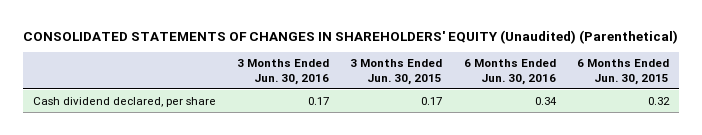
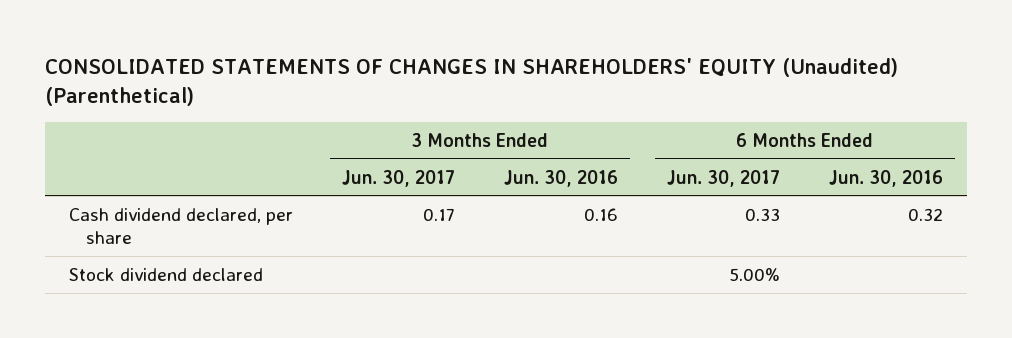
[350,59,443,86] 3 Months Ended Jun. 30, 2015 -> none
[576,59,669,86] 6 Months Ended Jun. 30, 2015 -> none
none -> [342,169,456,187] Jun. 30, 2017
none -> [666,169,780,187] Jun. 30, 2017
[308,96,330,105] 0.17 -> [583,207,618,221] 0.16
[534,96,557,105] 0.34 -> [907,207,943,221] 0.32
none -> [69,267,264,281] Stock dividend declared

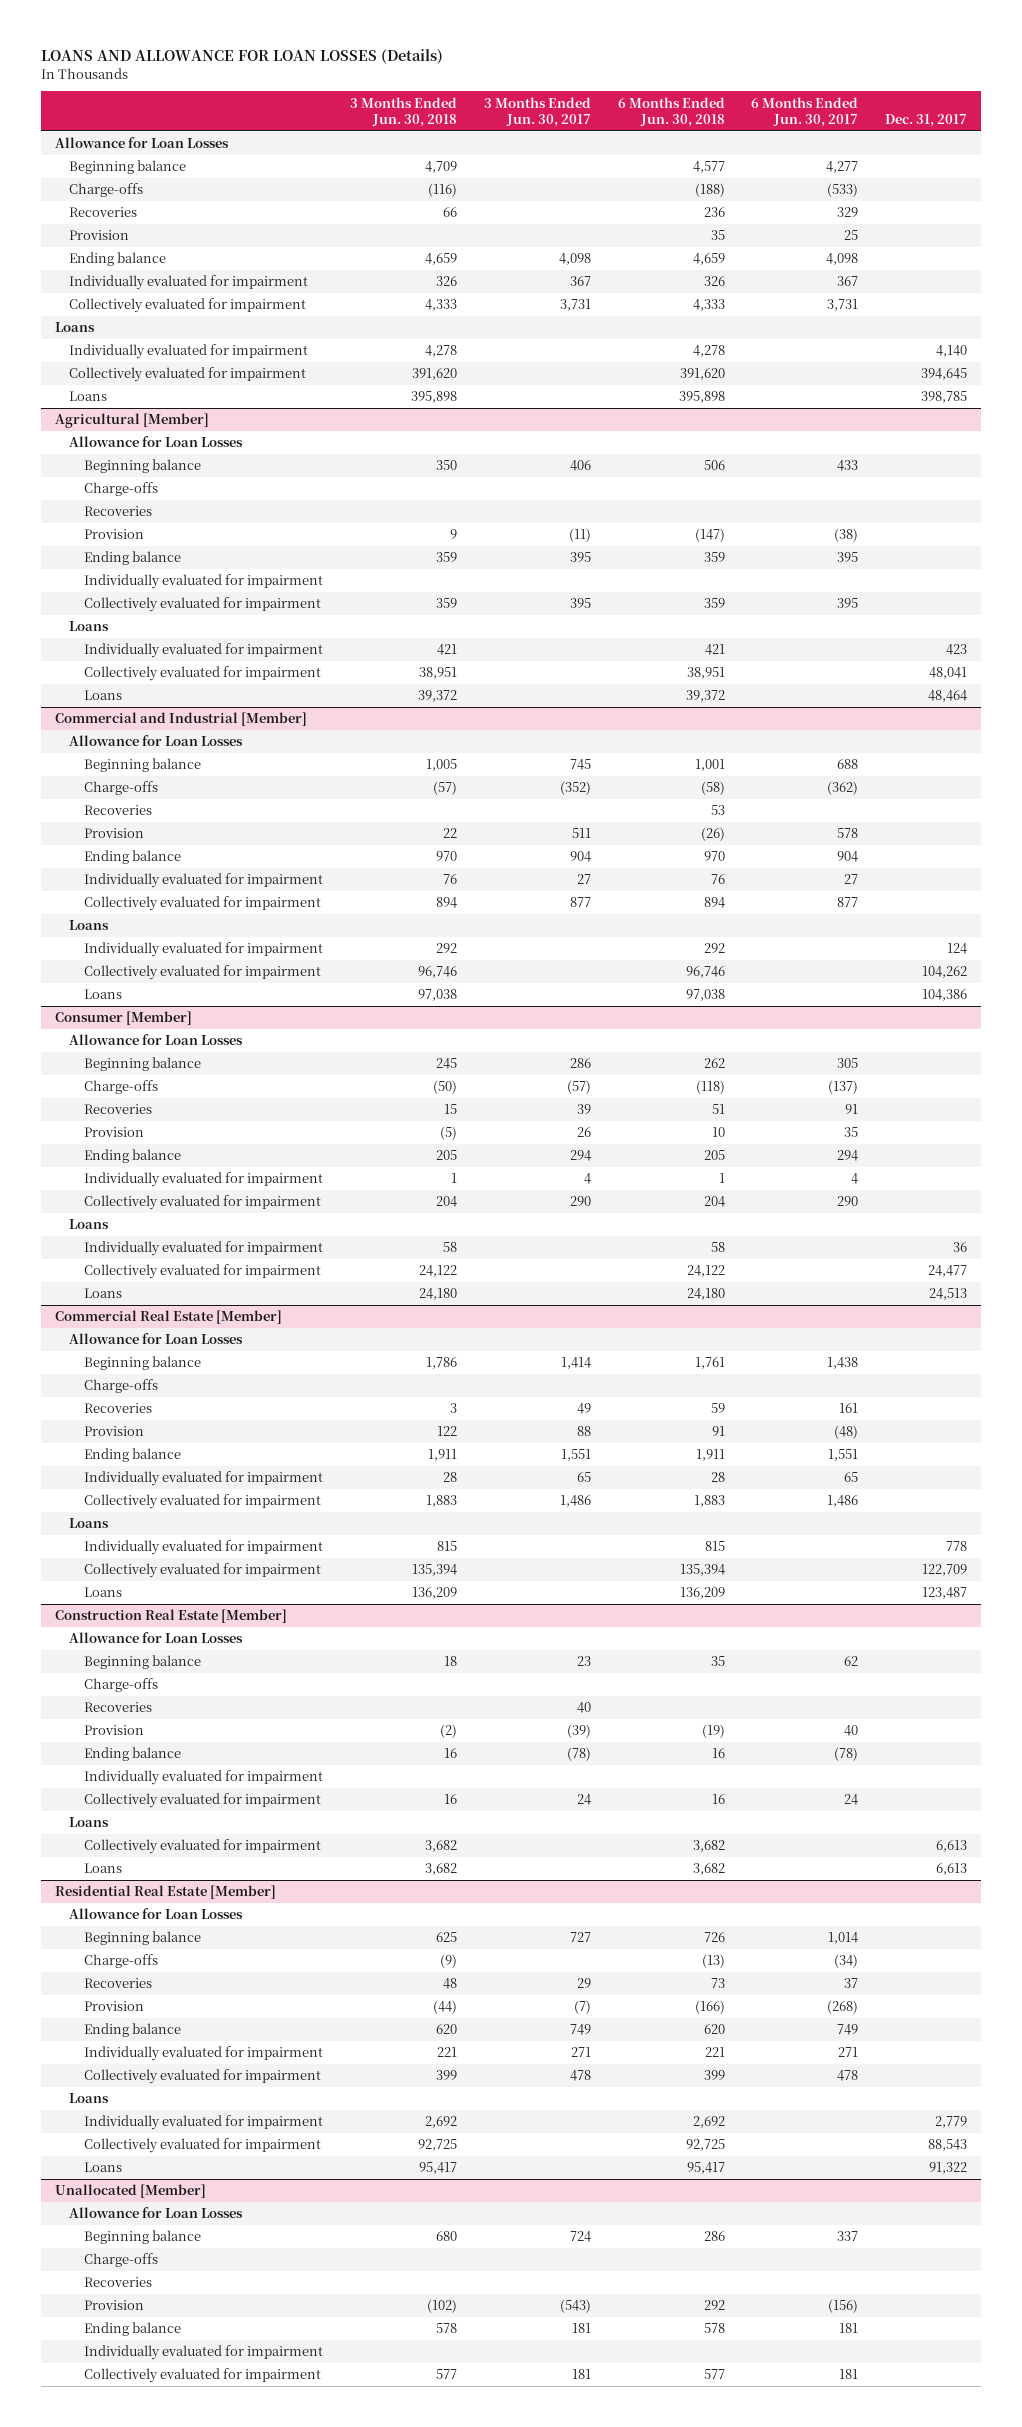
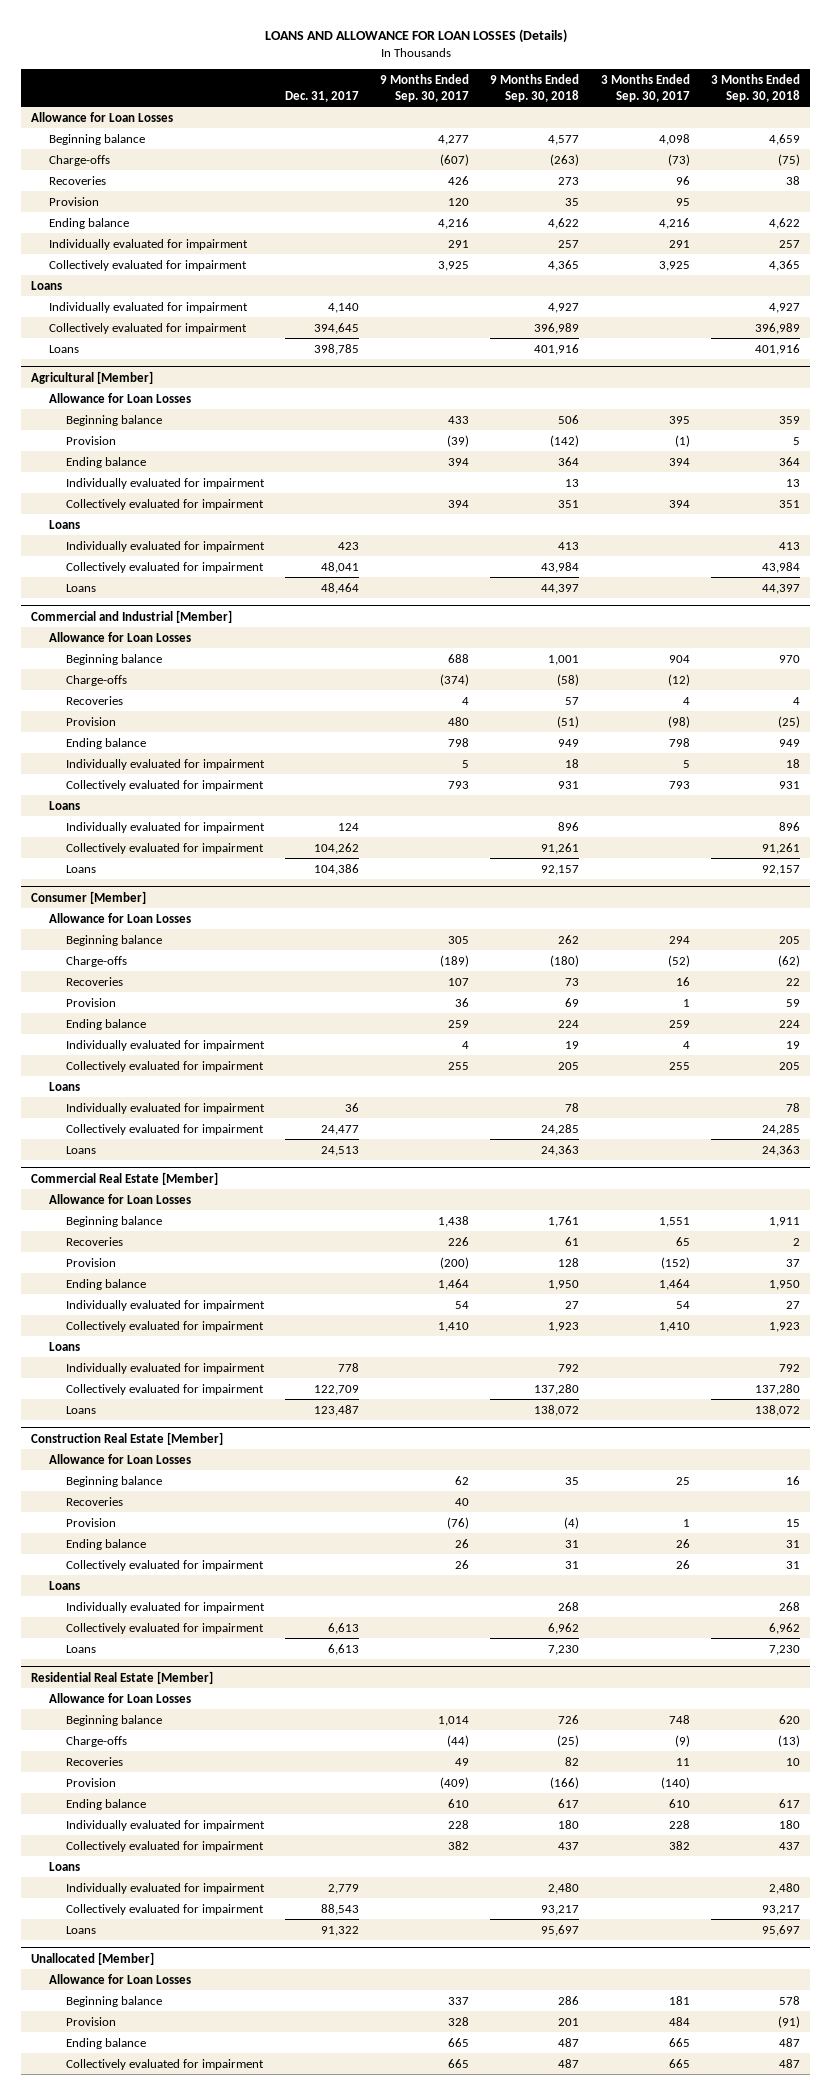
[349,96,457,127] 3 Months Ended Jun. 30, 2018 -> none
[483,96,591,127] 3 Months Ended Jun. 30, 2017 -> none
[617,96,725,127] 6 Months Ended Jun. 30, 2018 -> none
[751,96,859,127] 6 Months Ended Jun. 30, 2017 -> none
none -> [380,73,470,102] 9 Months Ended Sep. 30, 2017
none -> [490,73,580,102] 9 Months Ended Sep. 30, 2018
none -> [600,73,690,102] 3 Months Ended Sep. 30, 2017
none -> [710,73,800,102] 3 Months Ended Sep. 30, 2018
[84,482,159,497] Charge-offs -> none
[84,506,153,517] Recoveries -> none
[84,1379,159,1394] Charge-offs -> none
[84,1678,159,1693] Charge-offs -> none
[84,1770,324,1786] Individually evaluated for impairment -> [65,1601,265,1613] Individually evaluated for impairment
[84,2253,159,2268] Charge-offs -> none
[84,2277,153,2288] Recoveries -> none
[84,2345,324,2361] Individually evaluated for impairment -> none

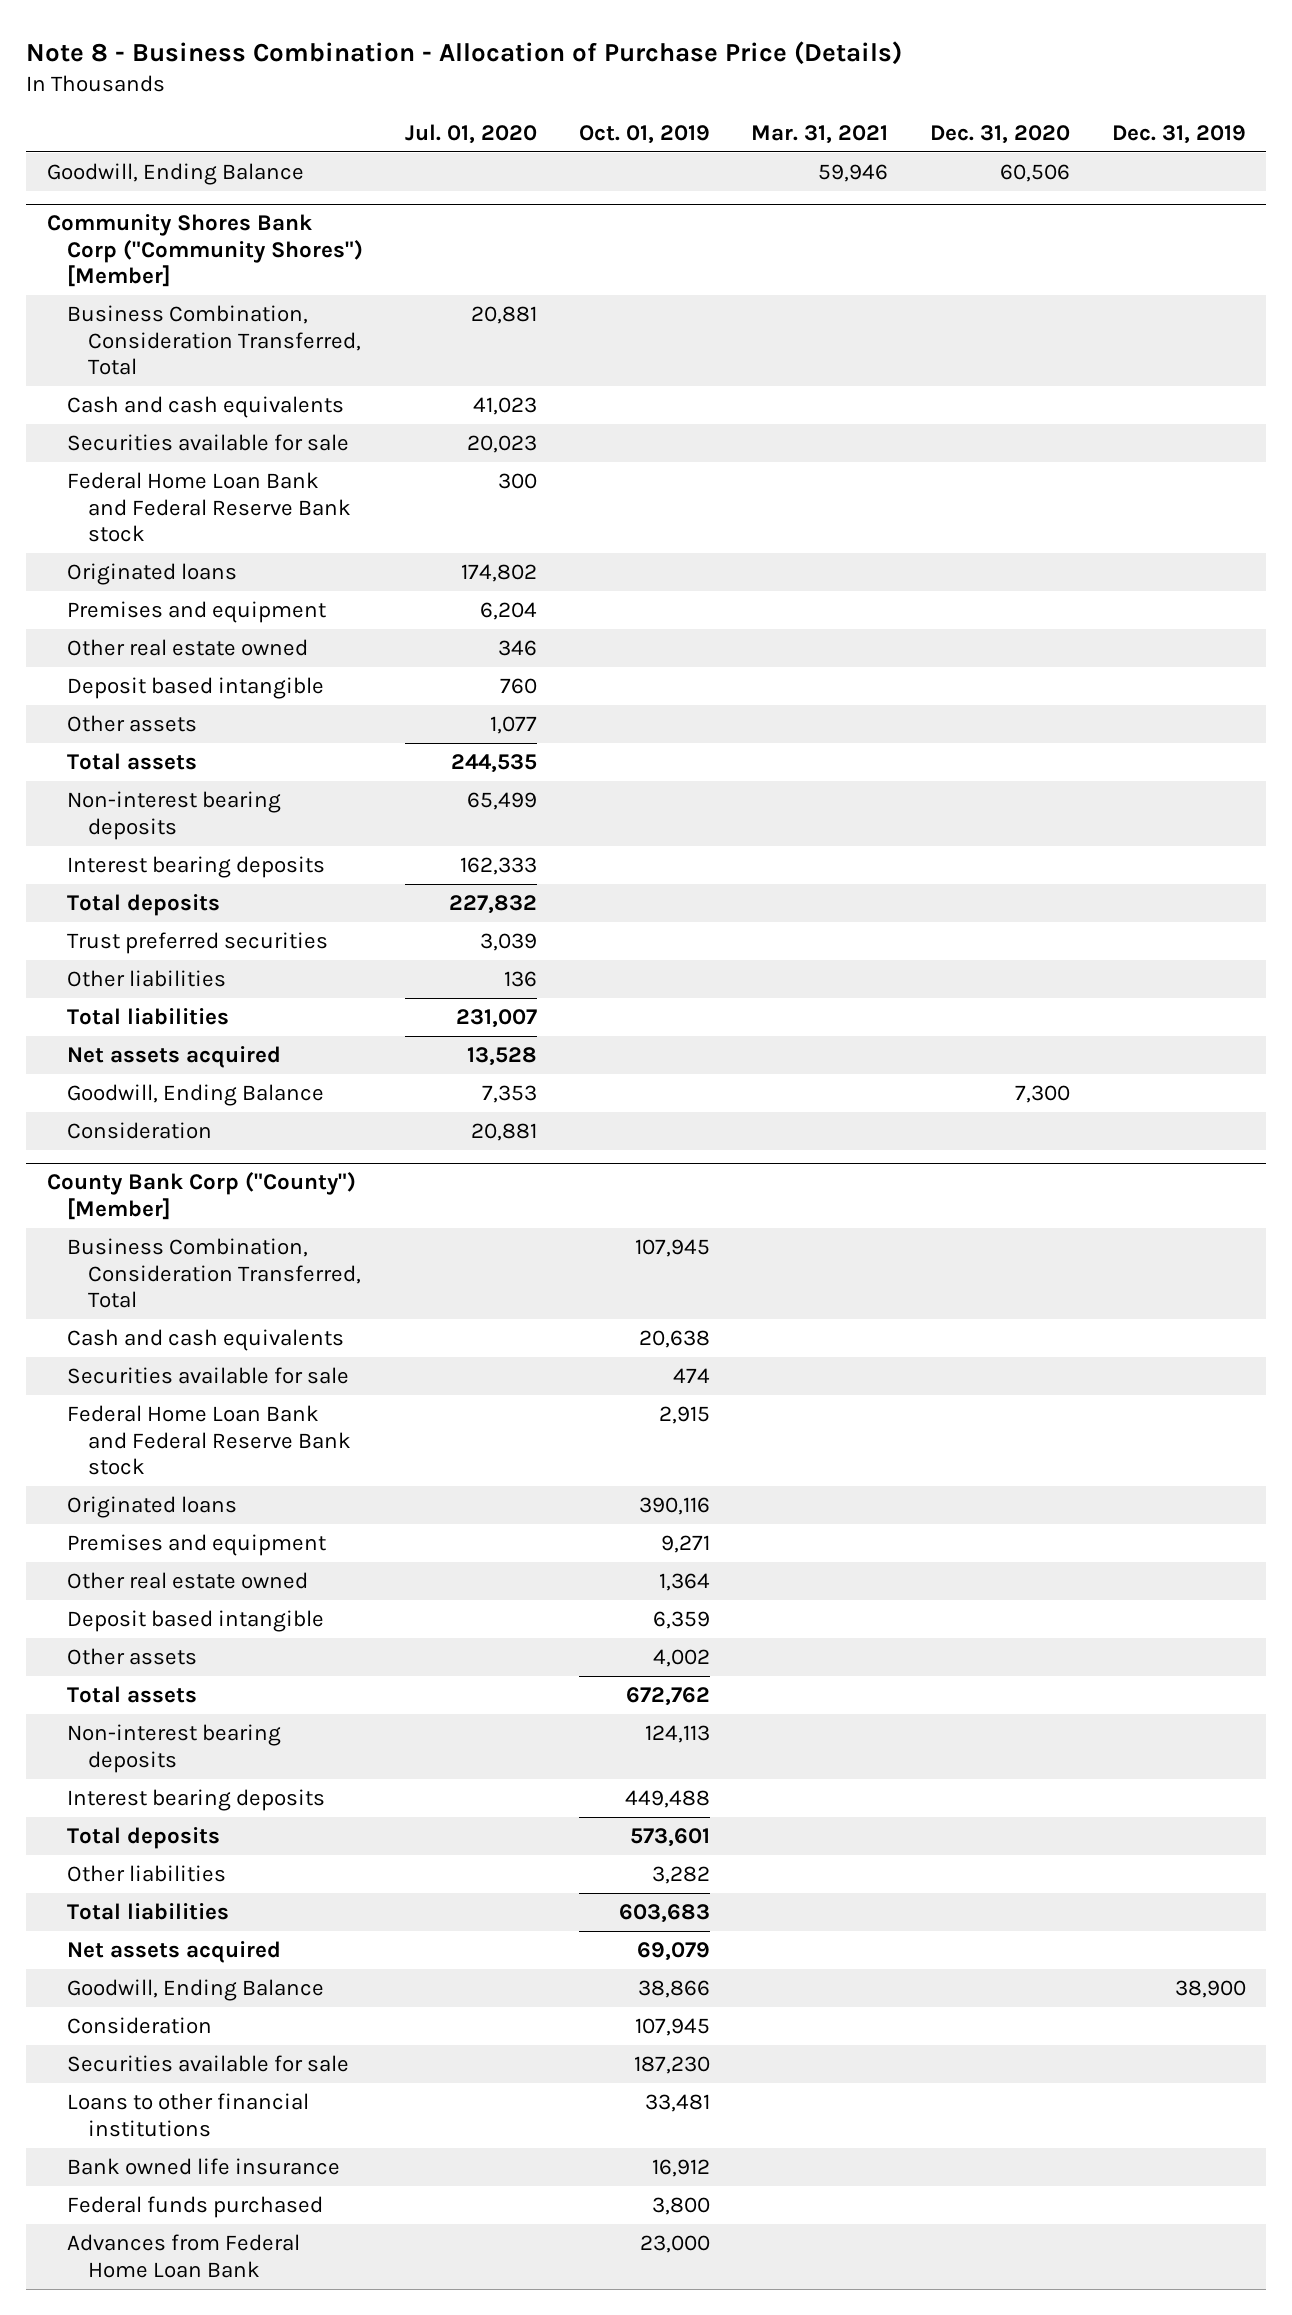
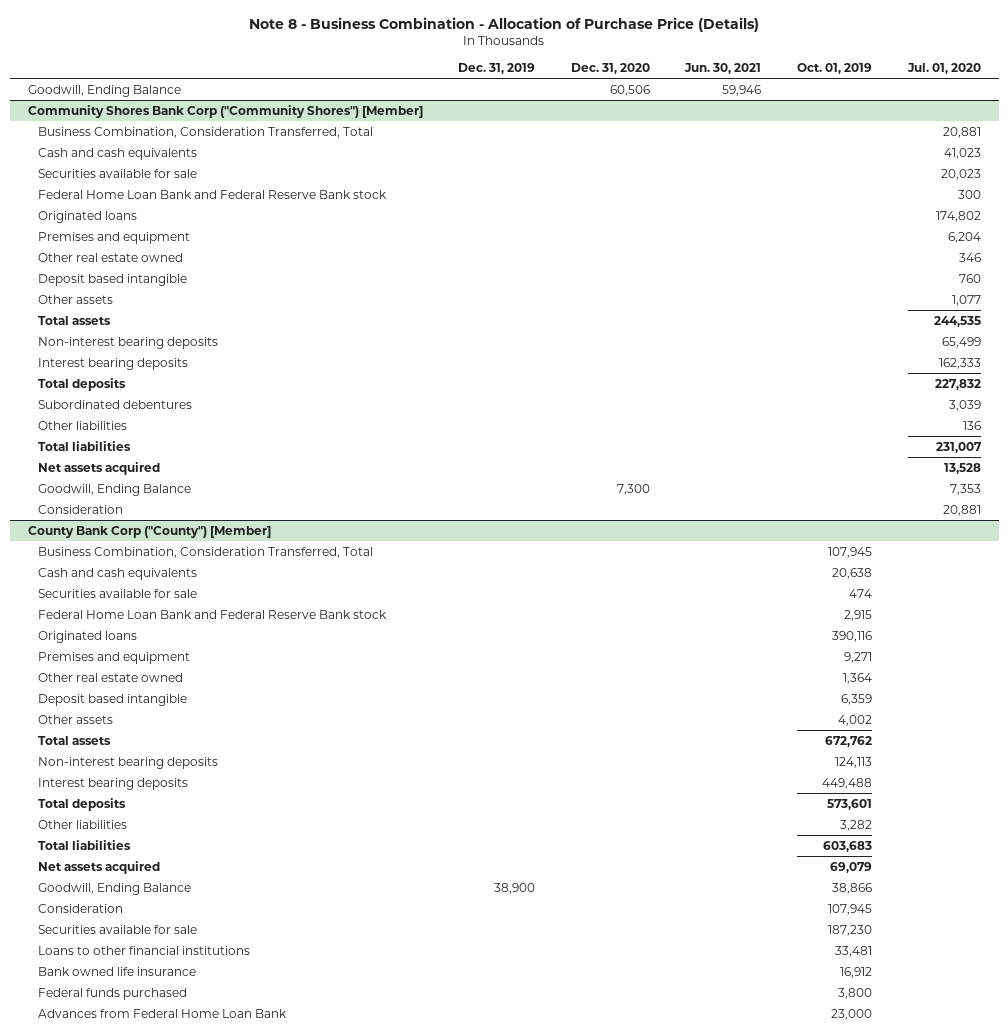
[751,124,889,144] Mar. 31, 2021 -> none
none -> [684,62,762,74] Jun. 30, 2021
[67,932,329,955] Trust preferred securities -> [37,399,192,409] Subordinated debentures

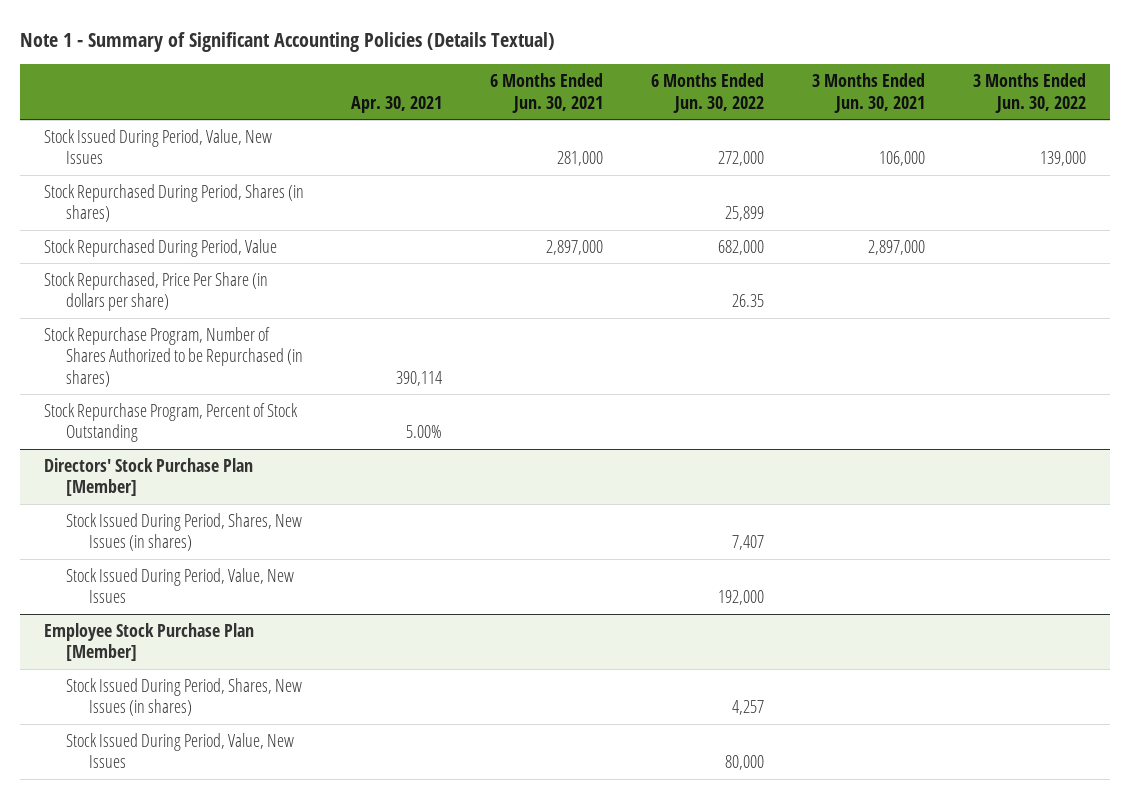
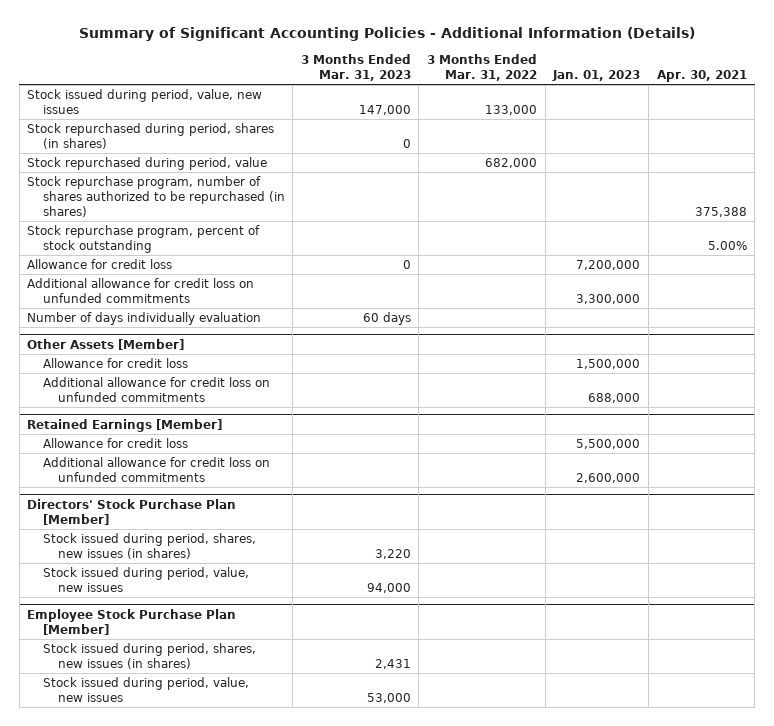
[19,31,555,52] Note 1 - Summary of Significant Accounting Policies (Details Textual) -> [78,26,695,41] Summary of Significant Accounting Policies - Additional Information (Details)
[490,73,604,113] 6 Months Ended Jun. 30, 2021 -> none
[651,73,765,113] 6 Months Ended Jun. 30, 2022 -> none
[811,73,925,113] 3 Months Ended Jun. 30, 2021 -> none
[972,73,1086,113] 3 Months Ended Jun. 30, 2022 -> none
none -> [300,53,411,81] 3 Months Ended Mar. 31, 2023
none -> [427,53,538,81] 3 Months Ended Mar. 31, 2022
none -> [552,69,641,81] Jan. 01, 2023
[43,271,268,312] Stock Repurchased, Price Per Share (in dollars per share) -> none
[43,128,272,165] Stock Issued During Period, Value, New Issues -> [27,88,263,115] Stock issued during period, value, new issues
[43,183,304,223] Stock Repurchased During Period, Shares (in shares) -> [27,122,275,150] Stock repurchased during period, shares (in shares)
[43,238,277,257] Stock Repurchased During Period, Value -> [27,156,268,170] Stock repurchased during period, value
[43,326,304,387] Stock Repurchase Program, Number of Shares Authorized to be Repurchased (in shares) -> [27,175,285,218] Stock repurchase program, number of shares authorized to be repurchased (in shares)
[396,370,443,386] 390,114 -> [694,207,747,218] 375,388
[43,402,298,443] Stock Repurchase Program, Percent of Stock Outstanding -> [27,224,261,254] Stock repurchase program, percent of stock outstanding
none -> [27,258,173,269] Allowance for credit loss
none -> [27,277,255,304] Additional allowance for credit loss on unfunded commitments
none -> [27,311,262,325] Number of days individually evaluation
none -> [27,338,185,350] Other Assets [Member]
none -> [42,357,188,368] Allowance for credit loss
none -> [42,376,270,403] Additional allowance for credit loss on unfunded commitments
none -> [27,418,223,432] Retained Earnings [Member]
none -> [42,437,188,448] Allowance for credit loss
none -> [42,456,270,483] Additional allowance for credit loss on unfunded commitments
[66,512,303,552] Stock Issued During Period, Shares, New Issues (in shares) -> [42,532,256,560] Stock issued during period, shares, new issues (in shares)
[66,567,295,604] Stock Issued During Period, Value, New Issues -> [42,566,249,593] Stock issued during period, value, new issues
[66,677,303,717] Stock Issued During Period, Shares, New Issues (in shares) -> [42,642,256,670] Stock issued during period, shares, new issues (in shares)
[66,732,295,769] Stock Issued During Period, Value, New Issues -> [42,676,249,703] Stock issued during period, value, new issues

